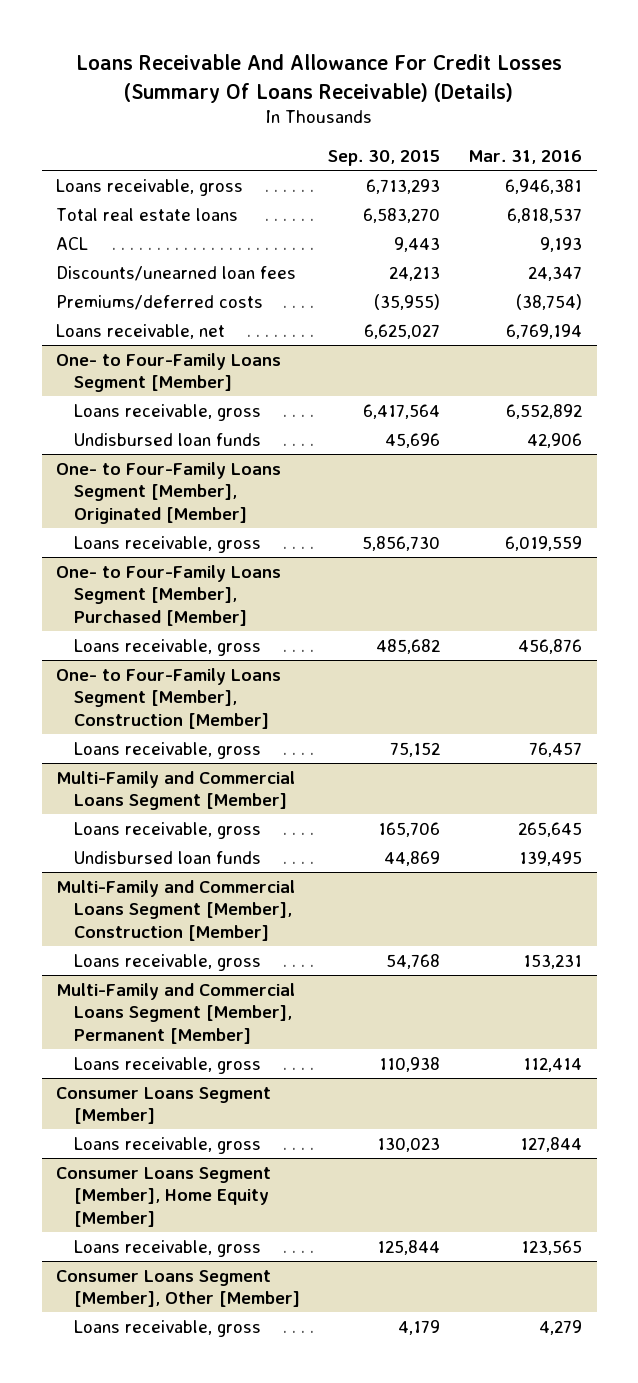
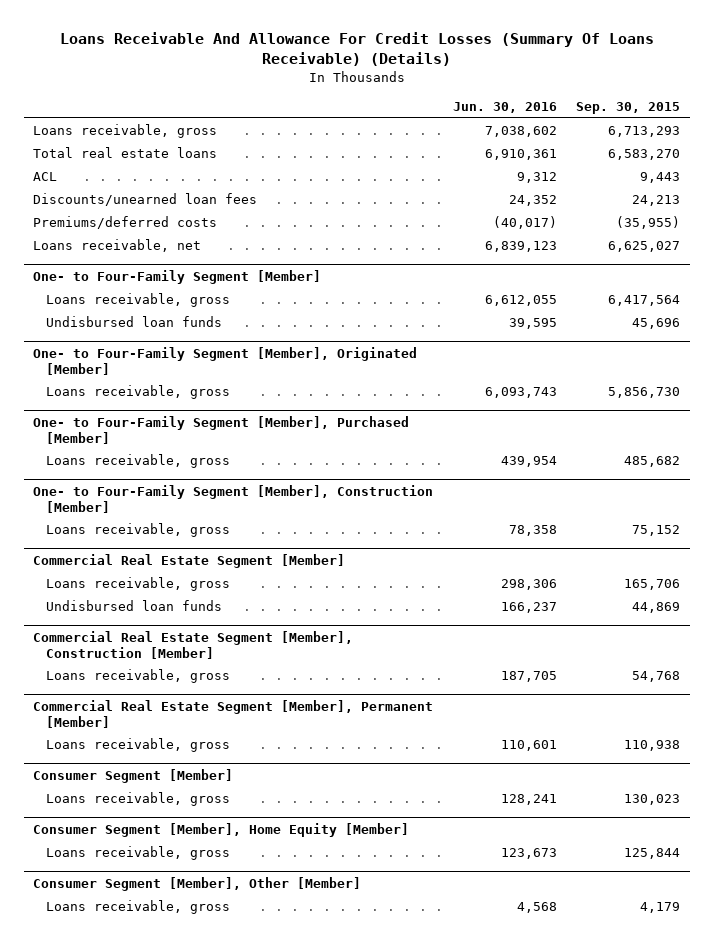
[468,150,583,165] Mar. 31, 2016 -> none
none -> [452,102,557,114] Jun. 30, 2016
[55,352,281,393] One- to Four-Family Loans Segment [Member] -> [33,270,322,285] One- to Four-Family Segment [Member]
[55,461,281,524] One- to Four-Family Loans Segment [Member], Originated [Member] -> [33,347,418,375] One- to Four-Family Segment [Member], Originated [Member]
[55,564,281,626] One- to Four-Family Loans Segment [Member], Purchased [Member] -> [33,416,410,444] One- to Four-Family Segment [Member], Purchased [Member]
[55,667,281,729] One- to Four-Family Loans Segment [Member], Construction [Member] -> [33,485,434,513] One- to Four-Family Segment [Member], Construction [Member]
[55,770,295,811] Multi-Family and Commercial Loans Segment [Member] -> [33,554,346,569] Commercial Real Estate Segment [Member]
[55,879,295,941] Multi-Family and Commercial Loans Segment [Member], Construction [Member] -> none
none -> [33,631,354,659] Commercial Real Estate Segment [Member], Construction [Member]
[55,982,295,1044] Multi-Family and Commercial Loans Segment [Member], Permanent [Member] -> none
none -> [33,700,434,728] Commercial Real Estate Segment [Member], Permanent [Member]
[55,1086,271,1125] Consumer Loans Segment [Member] -> [33,769,234,784] Consumer Segment [Member]
[55,1166,271,1227] Consumer Loans Segment [Member], Home Equity [Member] -> [33,823,410,838] Consumer Segment [Member], Home Equity [Member]
[55,1269,300,1308] Consumer Loans Segment [Member], Other [Member] -> [33,877,362,892] Consumer Segment [Member], Other [Member]

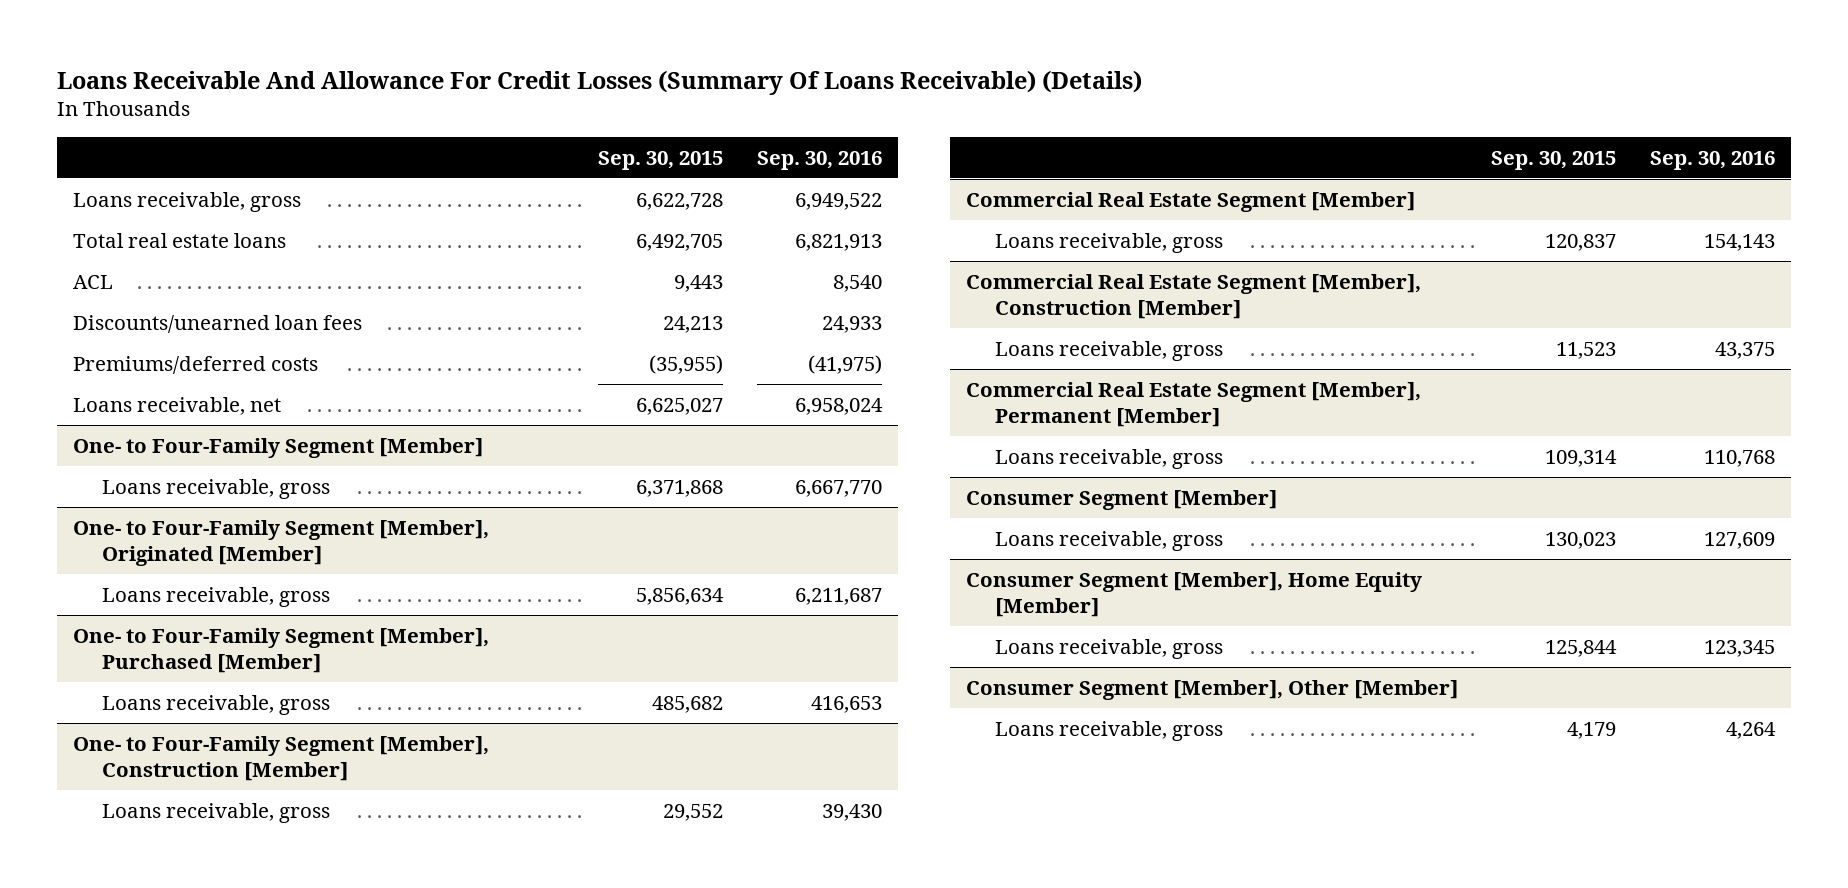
[452,102,557,114] Jun. 30, 2016 -> none
none -> [756,150,882,170] Sep. 30, 2016
[607,126,680,138] 6,713,293 -> [636,192,724,210] 6,622,728
[607,149,680,161] 6,583,270 -> [636,233,724,251] 6,492,705
[46,316,223,328] Undisbursed loan funds -> none
[607,295,680,307] 6,417,564 -> [636,479,724,497] 6,371,868
[607,387,680,399] 5,856,730 -> [636,587,725,605] 5,856,634
[631,525,680,537] 75,152 -> [663,803,724,821] 29,552
[46,600,223,612] Undisbursed loan funds -> none
[623,579,680,591] 165,706 -> [1545,233,1617,251] 120,837
[631,671,680,683] 54,768 -> [1556,341,1617,359] 11,523
[623,740,680,752] 110,938 -> [1545,449,1618,467] 109,314

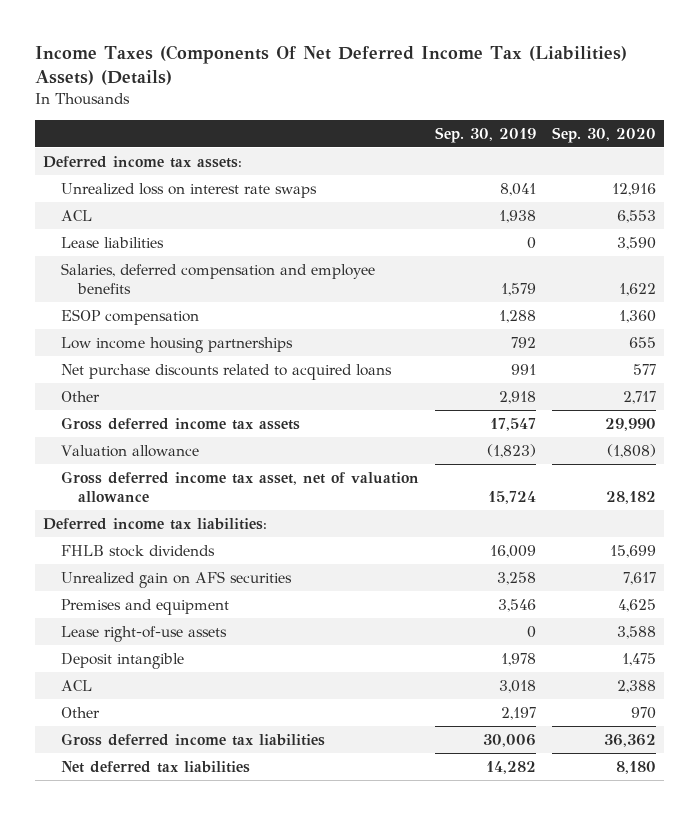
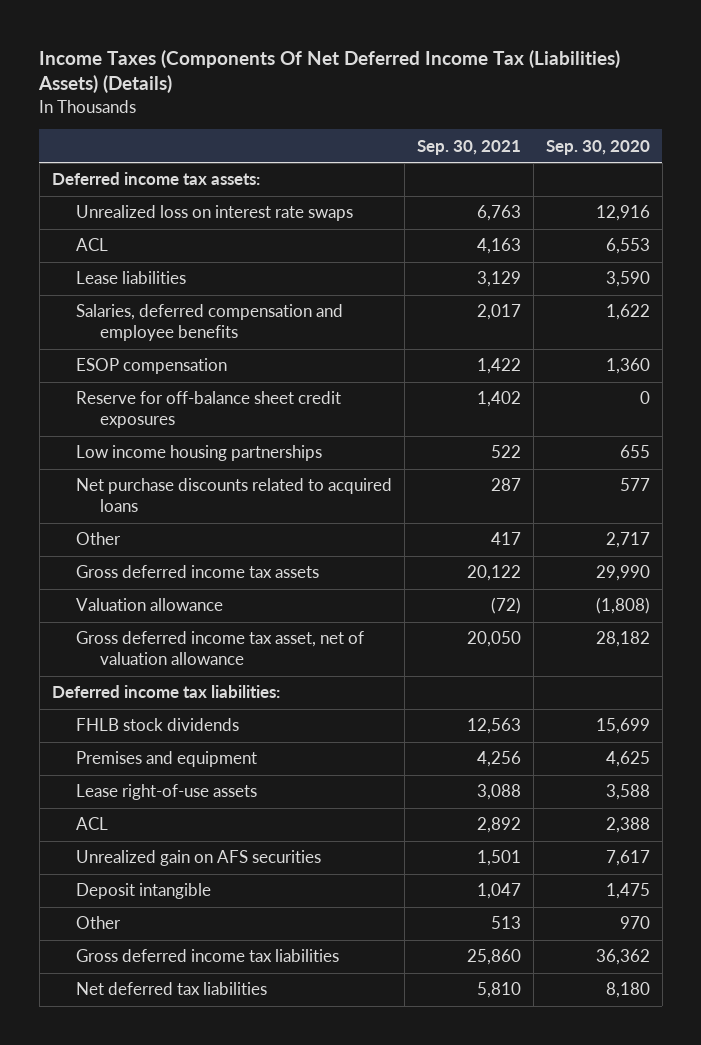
[434,126,536,143] Sep. 30, 2019 -> none
none -> [416,139,521,155] Sep. 30, 2021
none -> [75,391,341,429] Reserve for off-balance sheet credit exposures
[60,570,292,588] Unrealized gain on AFS securities -> [75,850,321,867] Unrealized gain on AFS securities
[60,652,184,669] Deposit intangible -> [75,883,211,900] Deposit intangible

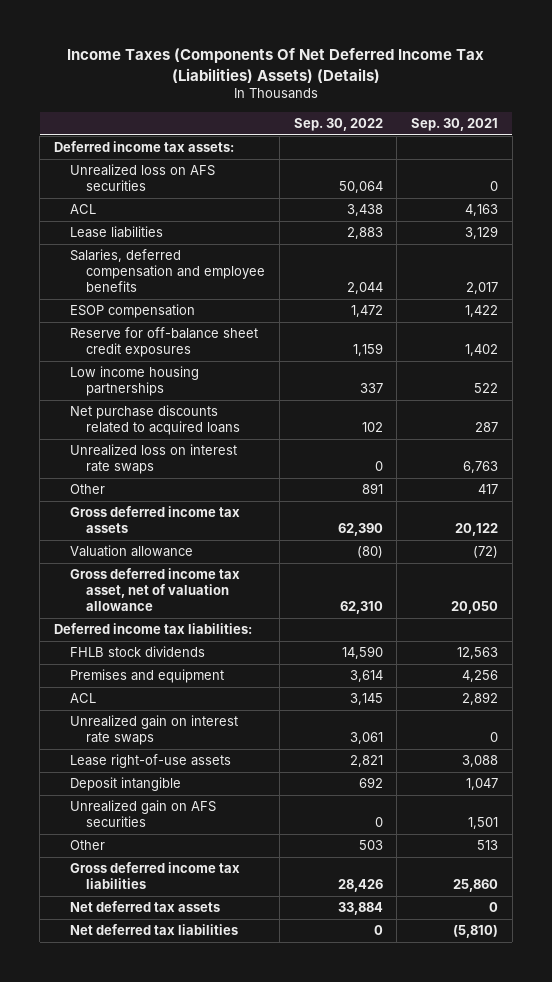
[545,139,650,155] Sep. 30, 2020 -> none
none -> [293,118,383,132] Sep. 30, 2022
none -> [70,164,216,192] Unrealized loss on AFS securities
[75,205,353,222] Unrealized loss on interest rate swaps -> [70,444,238,475] Unrealized loss on interest rate swaps
none -> [70,715,239,746] Unrealized gain on interest rate swaps
[75,784,257,801] Lease right-of-use assets -> [70,754,232,769] Lease right-of-use assets
[75,850,321,867] Unrealized gain on AFS securities -> [70,800,217,828] Unrealized gain on AFS securities
none -> [70,901,221,913] Net deferred tax assets
[476,982,521,999] 5,810 -> [453,925,499,939] (5,810)

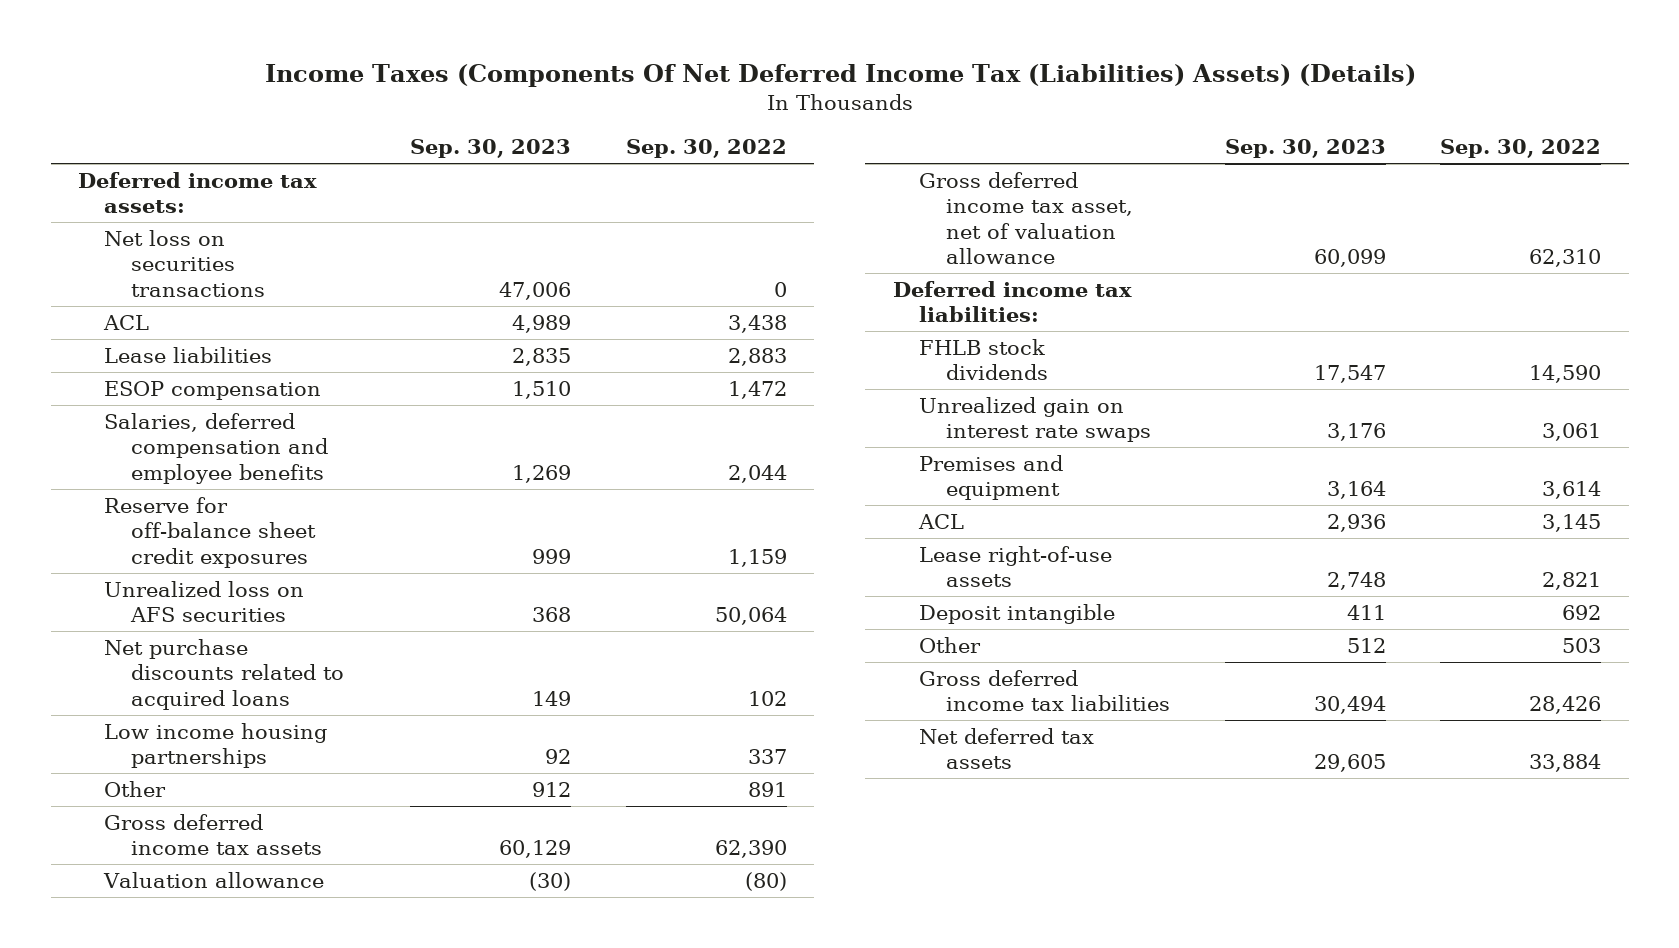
[411,118,499,132] Sep. 30, 2021 -> none
none -> [409,139,571,159] Sep. 30, 2023
none -> [104,229,265,297] Net loss on securities transactions
[70,249,265,293] Salaries, deferred compensation and employee benefits -> [104,412,328,484] Salaries, deferred compensation and employee benefits
[70,164,216,192] Unrealized loss on AFS securities -> [104,580,305,623] Unrealized loss on AFS securities
[70,444,238,475] Unrealized loss on interest rate swaps -> none
[70,366,200,397] Low income housing partnerships -> [104,722,328,769] Low income housing partnerships
[70,715,239,746] Unrealized gain on interest rate swaps -> [919,396,1151,443] Unrealized gain on interest rate swaps
[70,800,217,828] Unrealized gain on AFS securities -> none
[70,924,239,936] Net deferred tax liabilities -> none

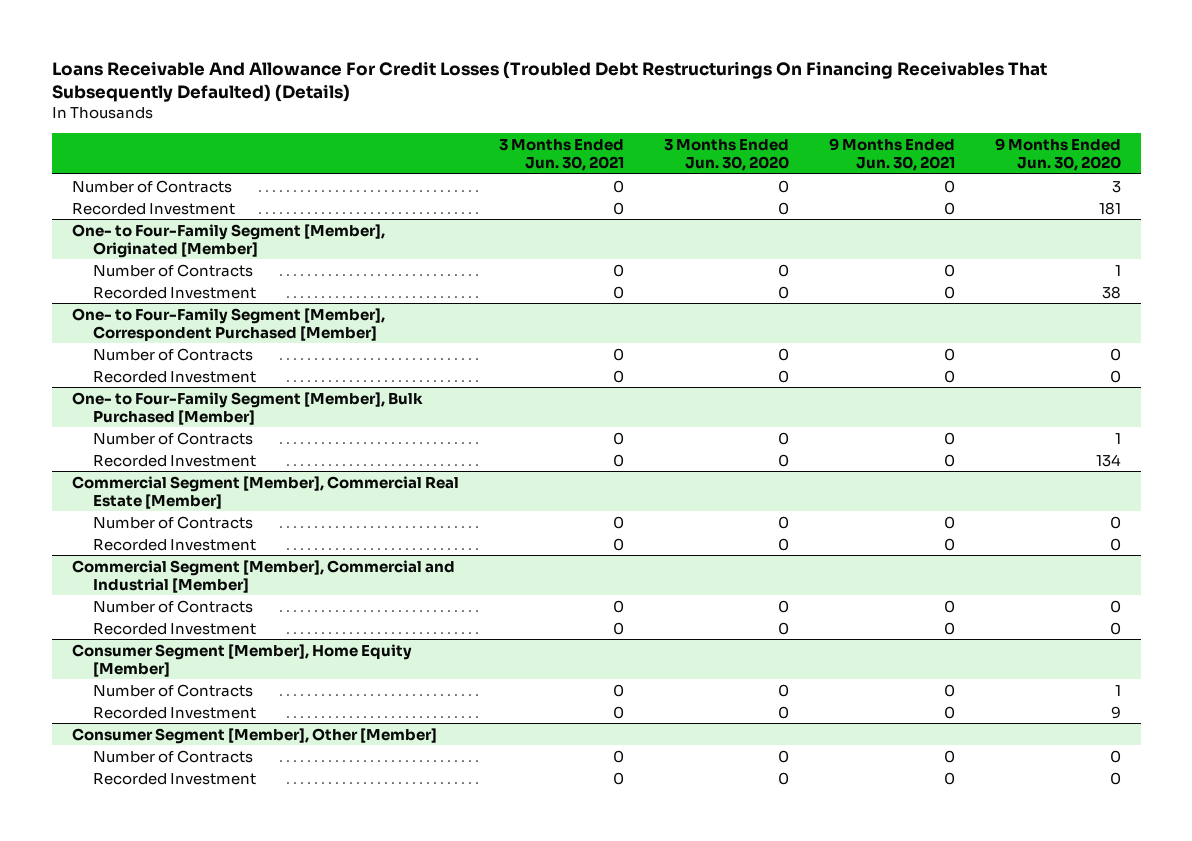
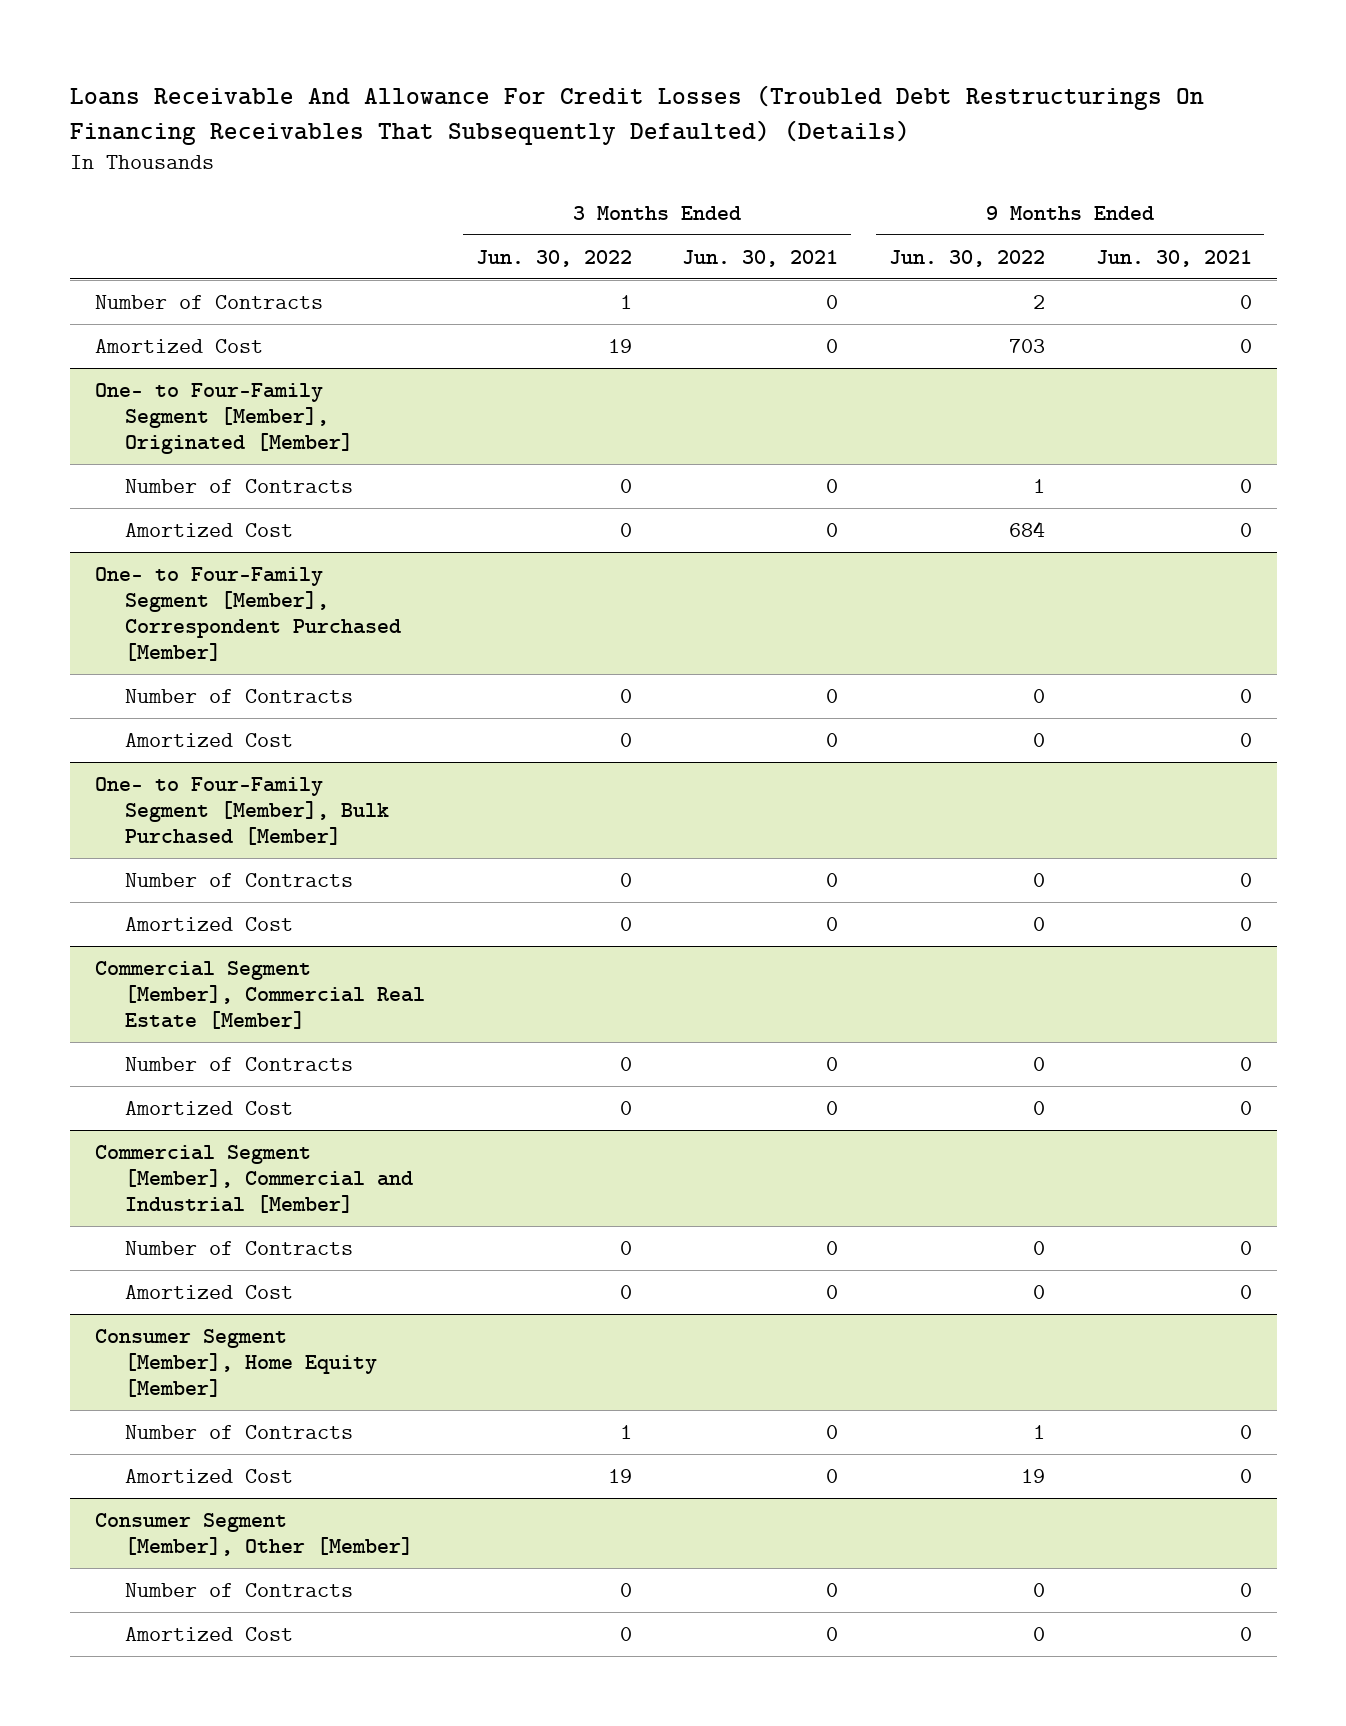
[663,138,789,171] 3 Months Ended Jun. 30, 2020 -> none
[994,137,1121,171] 9 Months Ended Jun. 30, 2020 -> none
none -> [475,249,632,267] Jun. 30, 2022
none -> [888,249,1045,267] Jun. 30, 2022
[71,202,235,215] Recorded Investment -> [94,338,263,353] Amortized Cost
[93,286,257,299] Recorded Investment -> [125,522,294,537] Amortized Cost
[93,370,257,383] Recorded Investment -> [125,732,294,747] Amortized Cost
[93,454,257,467] Recorded Investment -> [125,916,294,931] Amortized Cost
[93,538,257,551] Recorded Investment -> [125,1100,294,1115] Amortized Cost
[93,622,257,635] Recorded Investment -> [125,1284,294,1299] Amortized Cost
[93,706,257,719] Recorded Investment -> [125,1468,294,1483] Amortized Cost
[93,772,257,785] Recorded Investment -> [125,1626,294,1641] Amortized Cost

